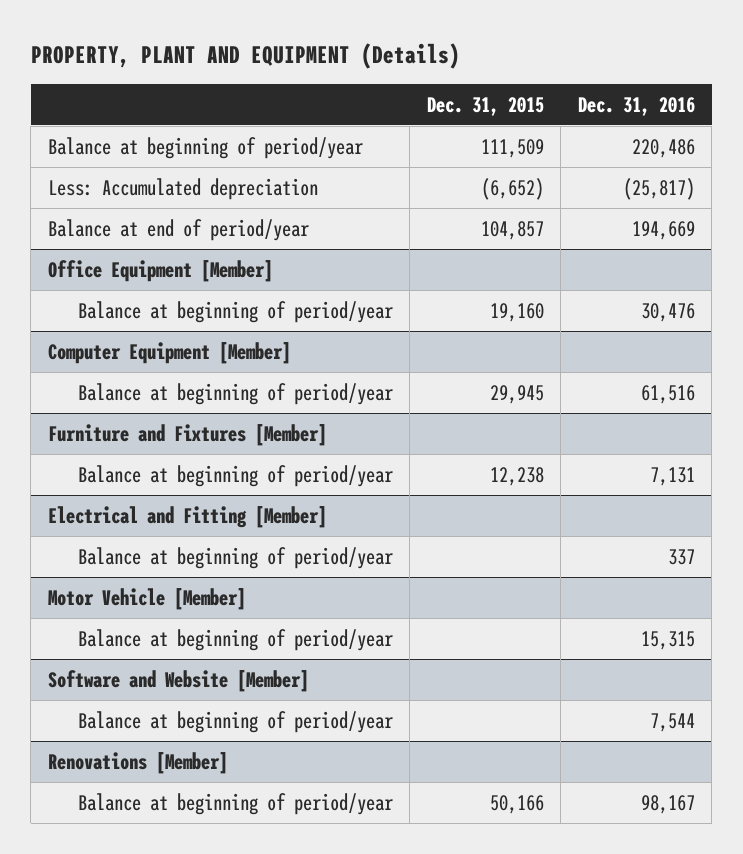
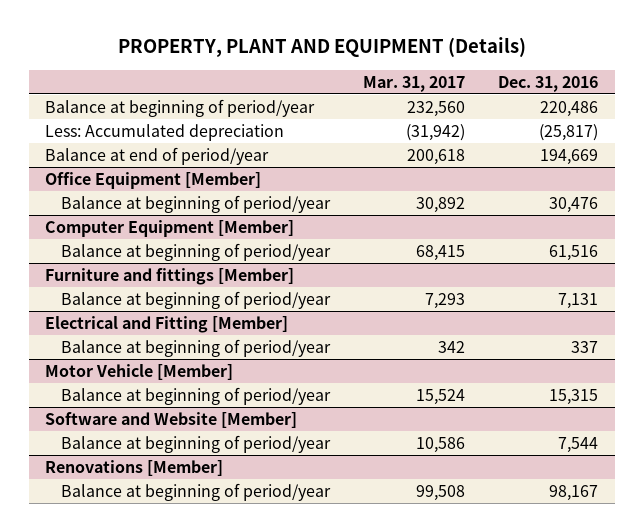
[426,96,544,116] Dec. 31, 2015 -> none
none -> [362,75,465,92] Mar. 31, 2017
[47,423,327,446] Furniture and Fixtures [Member] -> [45,267,295,285] Furniture and fittings [Member]

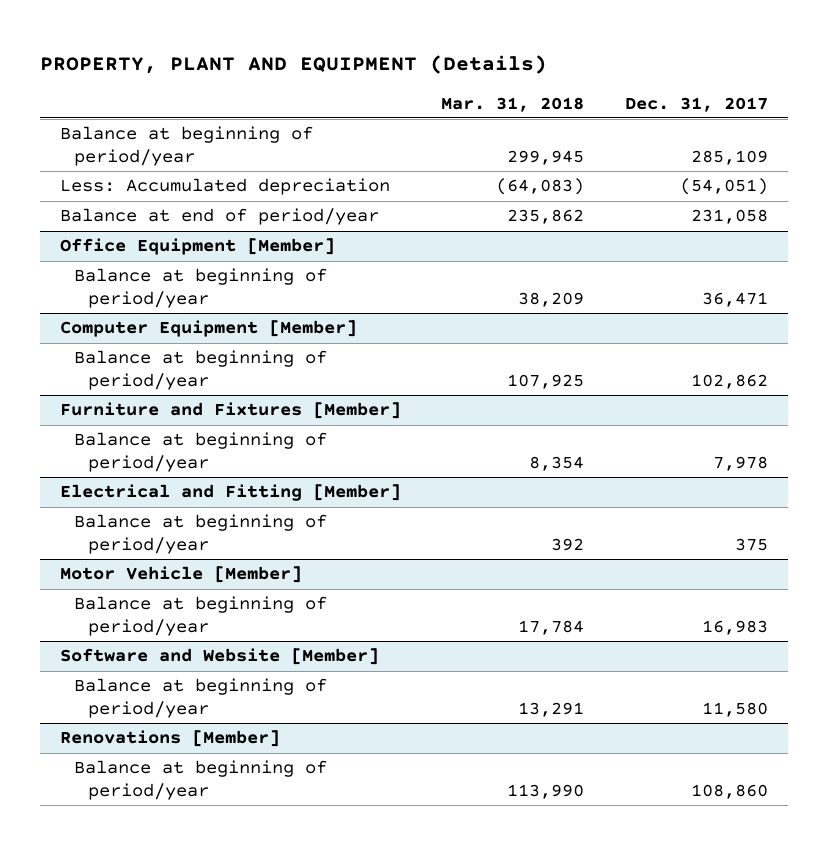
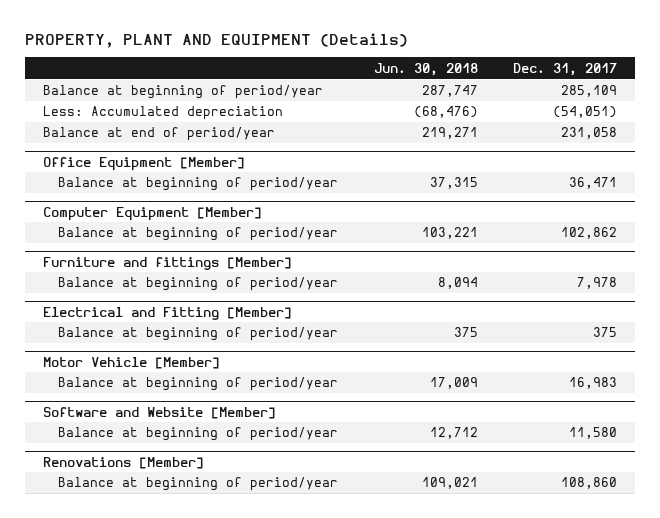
[441,96,585,112] Mar. 31, 2018 -> none
none -> [373,62,478,76] Jun. 30, 2018
[60,402,402,420] Furniture and Fixtures [Member] -> [42,256,292,270] Furniture and fittings [Member]

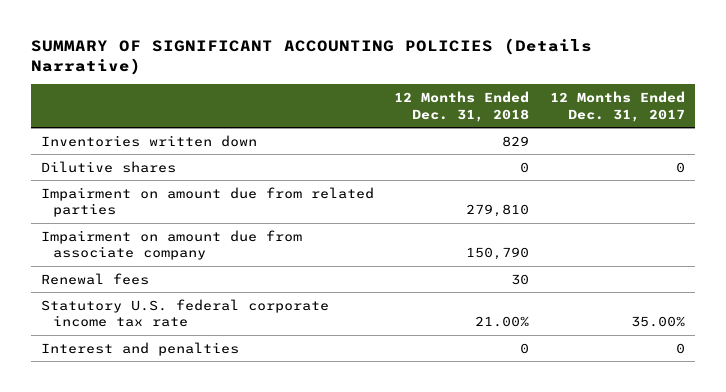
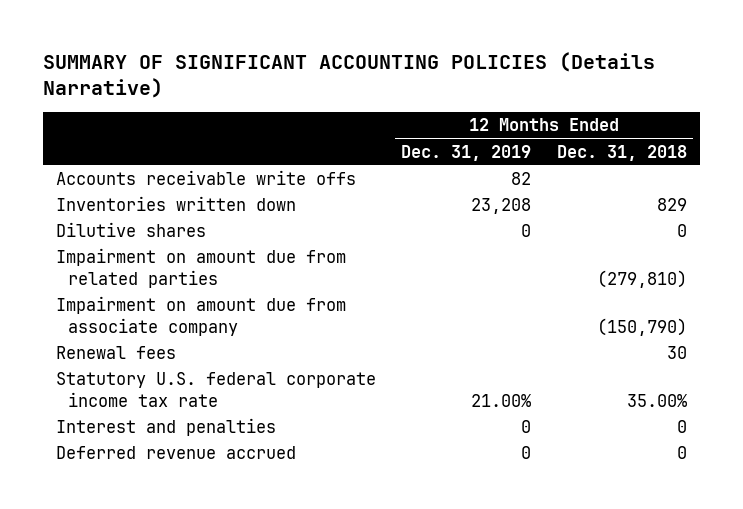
[549,90,685,122] 12 Months Ended Dec. 31, 2017 -> none
none -> [401,144,532,161] Dec. 31, 2019
none -> [55,170,356,186] Accounts receivable write offs
[466,204,530,218] 279,810 -> [596,269,687,288] (279,810)
[466,247,530,261] 150,790 -> [596,317,687,336] (150,790)
[475,316,530,328] 21.00% -> [626,393,687,407] 35.00%
none -> [55,446,296,460] Deferred revenue accrued

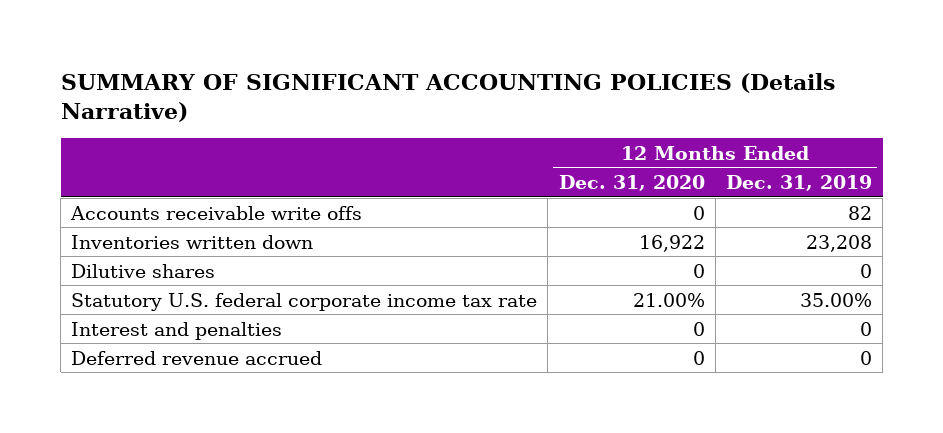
[556,144,687,161] Dec. 31, 2018 -> none
none -> [558,174,705,191] Dec. 31, 2020
[55,248,346,288] Impairment on amount due from related parties -> none
[55,296,346,336] Impairment on amount due from associate company -> none
[55,346,176,360] Renewal fees -> none
[471,393,532,407] 21.00% -> [799,292,872,307] 35.00%

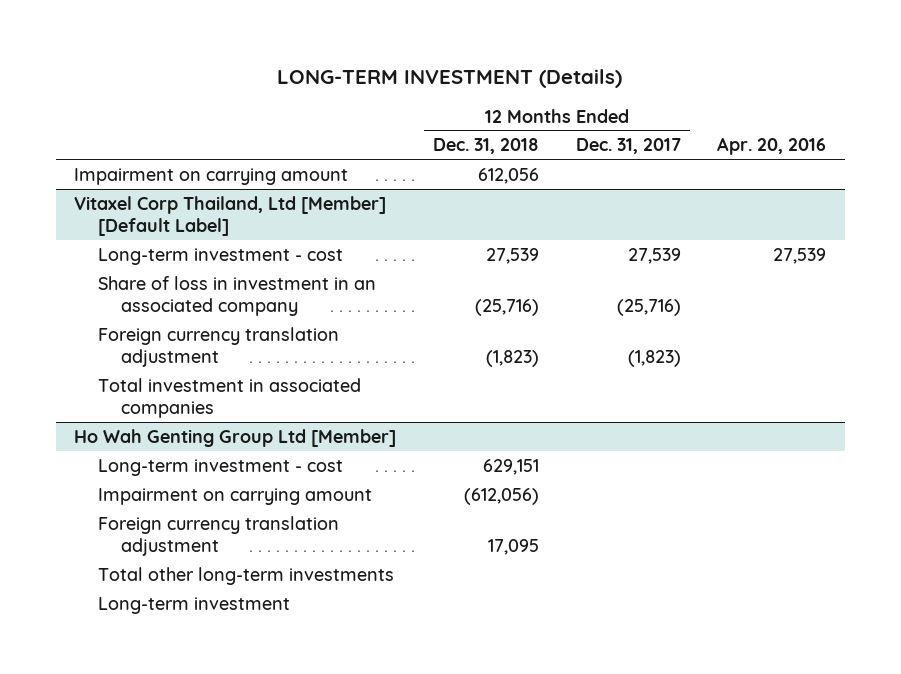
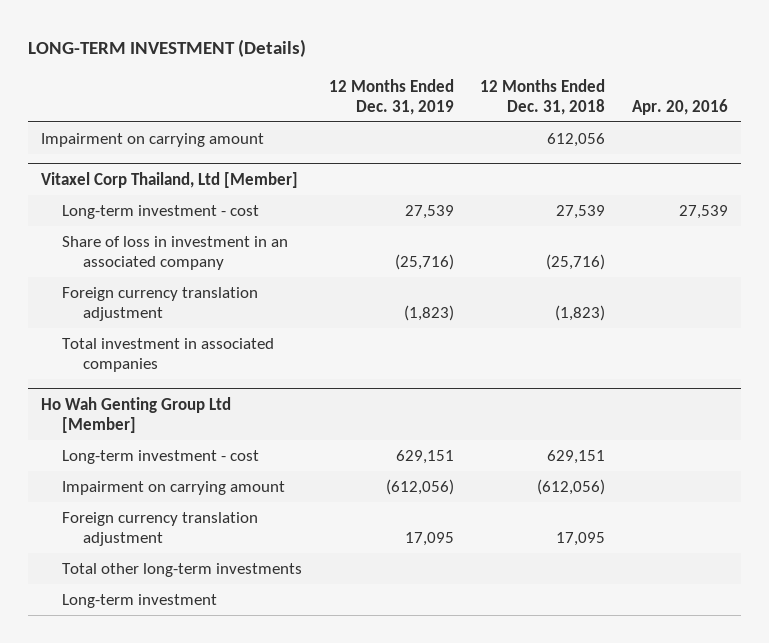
[575,138,681,155] Dec. 31, 2017 -> none
none -> [328,79,454,115] 12 Months Ended Dec. 31, 2019
[74,195,387,237] Vitaxel Corp Thailand, Ltd [Member] [Default Label] -> [41,171,299,188] Vitaxel Corp Thailand, Ltd [Member]

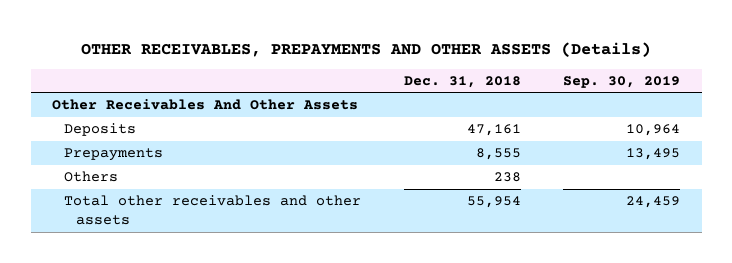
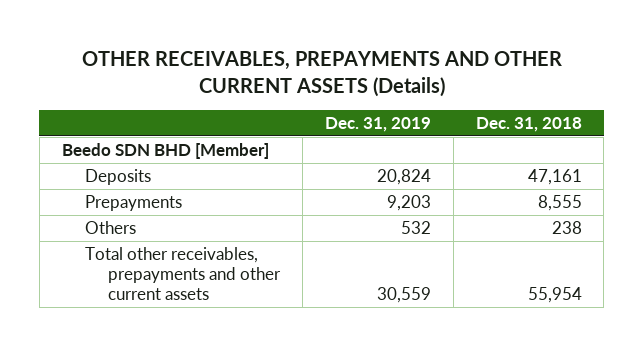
[81,41,652,57] OTHER RECEIVABLES, PREPAYMENTS AND OTHER ASSETS (Details) -> [81,50,562,97] OTHER RECEIVABLES, PREPAYMENTS AND OTHER CURRENT ASSETS (Details)
[563,75,681,88] Sep. 30, 2019 -> none
none -> [324,117,431,133] Dec. 31, 2019
[51,99,358,111] Other Receivables And Other Assets -> none
none -> [61,143,269,160] Beedo SDN BHD [Member]
[63,195,361,226] Total other receivables and other assets -> [84,247,281,301] Total other receivables, prepayments and other current assets

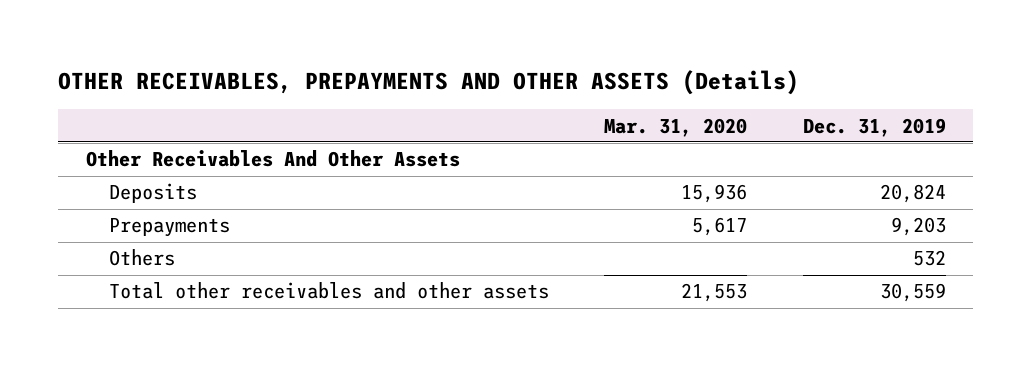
[81,50,562,97] OTHER RECEIVABLES, PREPAYMENTS AND OTHER CURRENT ASSETS (Details) -> [57,70,799,96] OTHER RECEIVABLES, PREPAYMENTS AND OTHER ASSETS (Details)
[475,117,582,133] Dec. 31, 2018 -> none
none -> [604,117,748,137] Mar. 31, 2020
[61,143,269,160] Beedo SDN BHD [Member] -> none
none -> [85,150,460,168] Other Receivables And Other Assets
[84,247,281,301] Total other receivables, prepayments and other current assets -> [108,282,549,300] Total other receivables and other assets

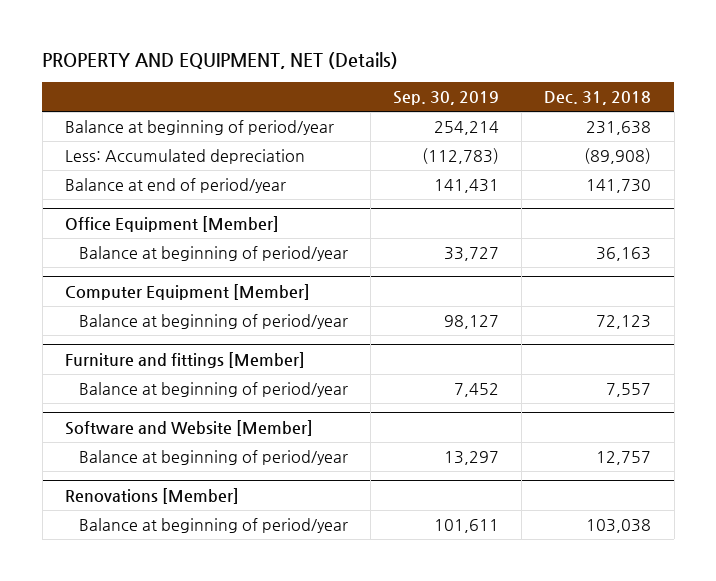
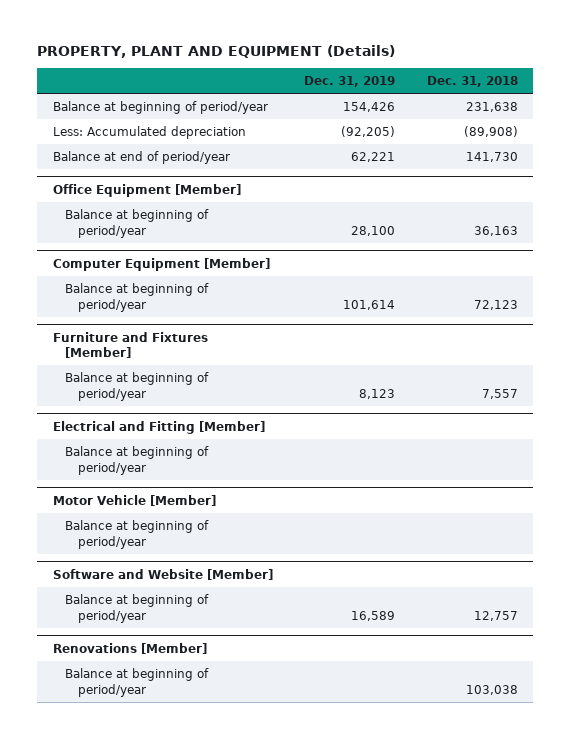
[42,52,399,70] PROPERTY AND EQUIPMENT, NET (Details) -> [36,44,395,58] PROPERTY, PLANT AND EQUIPMENT (Details)
[393,90,500,105] Sep. 30, 2019 -> none
none -> [304,76,396,88] Dec. 31, 2019
[64,351,305,368] Furniture and fittings [Member] -> [52,331,208,359] Furniture and Fixtures [Member]
none -> [52,420,265,434] Electrical and Fitting [Member]
none -> [65,446,210,475] Balance at beginning of period/year
none -> [52,494,216,506] Motor Vehicle [Member]
none -> [65,520,210,549] Balance at beginning of period/year

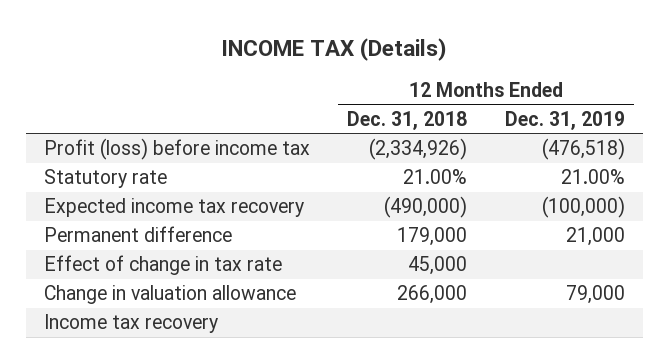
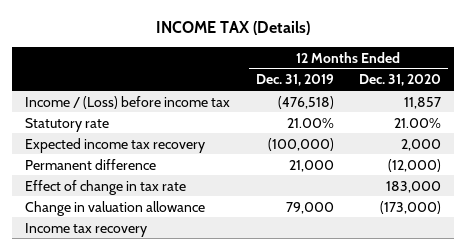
[347,110,468,130] Dec. 31, 2018 -> none
none -> [359,74,442,87] Dec. 31, 2020
[44,138,311,161] Profit (loss) before income tax -> [24,95,230,109] Income / (Loss) before income tax

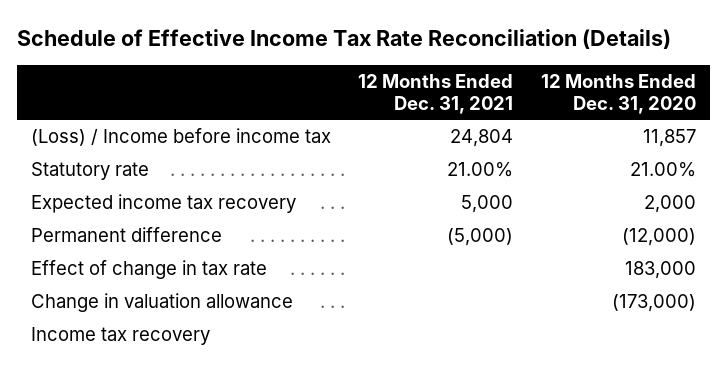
[156,21,311,36] INCOME TAX (Details) -> [17,29,672,50] Schedule of Effective Income Tax Rate Reconciliation (Details)
[255,74,334,87] Dec. 31, 2019 -> none
none -> [358,73,514,114] 12 Months Ended Dec. 31, 2021
[24,95,230,109] Income / (Loss) before income tax -> [30,128,331,147] (Loss) / Income before income tax

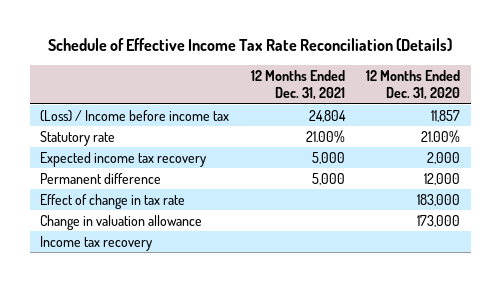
[447,228,514,247] (5,000) -> [311,172,345,185] 5,000
[621,228,696,247] (12,000) -> [423,172,460,185] 12,000
[611,294,696,313] (173,000) -> [416,214,460,227] 173,000

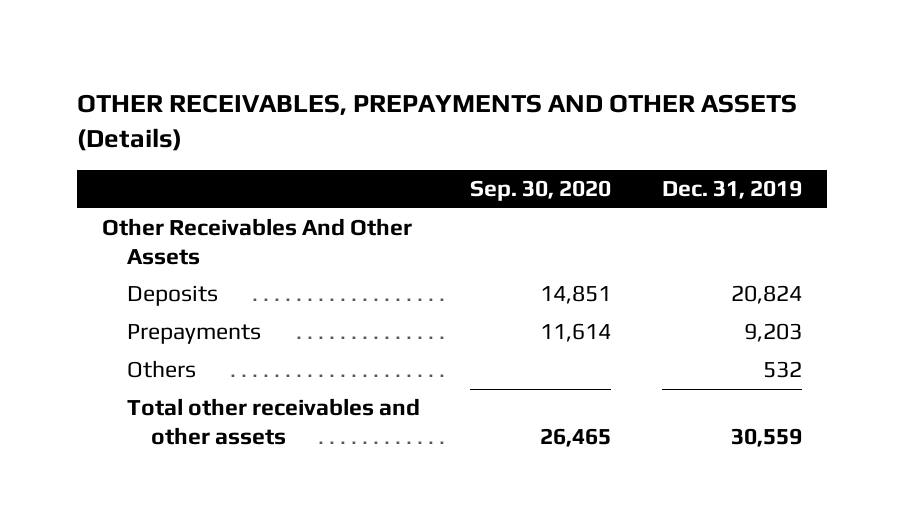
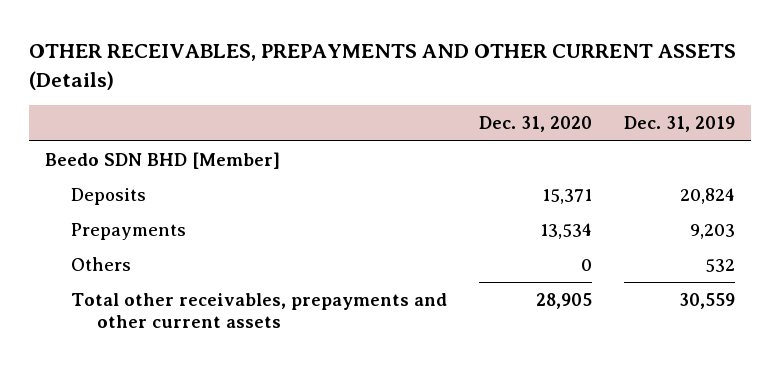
[76,94,797,152] OTHER RECEIVABLES, PREPAYMENTS AND OTHER ASSETS (Details) -> [29,44,737,90] OTHER RECEIVABLES, PREPAYMENTS AND OTHER CURRENT ASSETS (Details)
[470,180,612,202] Sep. 30, 2020 -> none
none -> [479,116,593,133] Dec. 31, 2020
[102,218,413,265] Other Receivables And Other Assets -> none
none -> [45,152,281,170] Beedo SDN BHD [Member]
[126,398,420,445] Total other receivables and other assets -> [71,293,448,328] Total other receivables, prepayments and other current assets

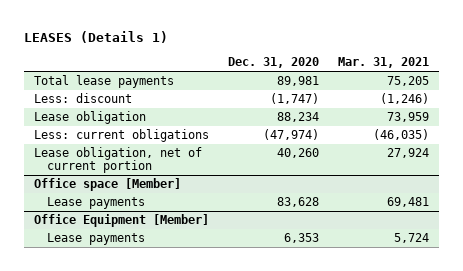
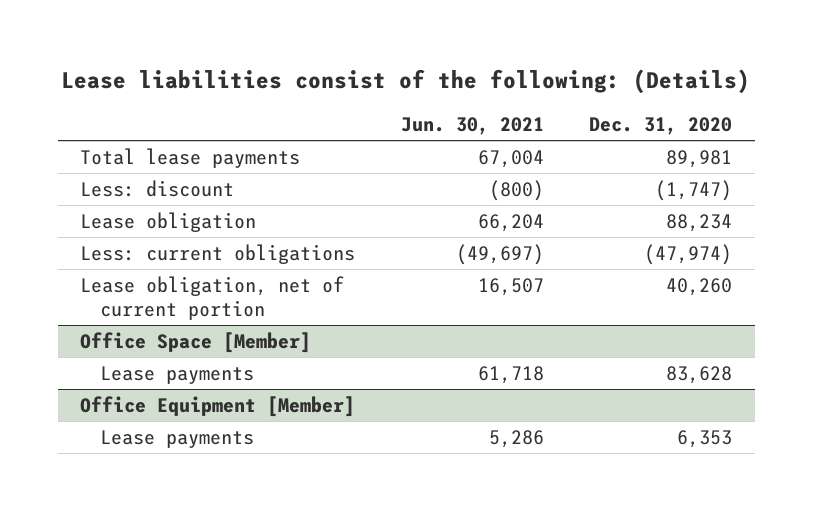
[24,31,169,44] LEASES (Details 1) -> [61,69,751,95] Lease liabilities consist of the following: (Details)
[338,57,430,69] Mar. 31, 2021 -> none
none -> [400,117,544,136] Jun. 30, 2021
[33,178,181,192] Office space [Member] -> [80,332,312,354] Office Space [Member]

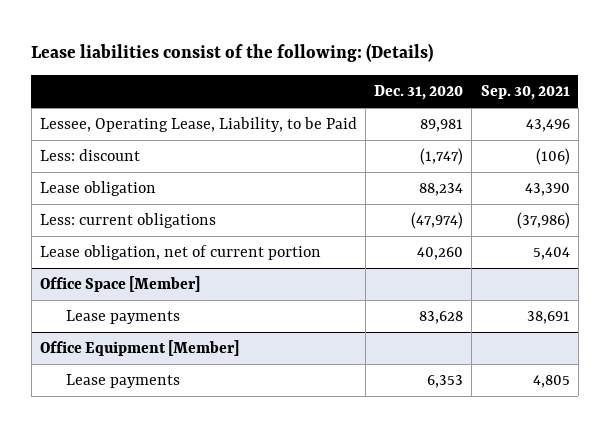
[400,117,544,136] Jun. 30, 2021 -> none
none -> [480,85,570,101] Sep. 30, 2021
[80,148,301,169] Total lease payments -> [39,116,357,132] Lessee, Operating Lease, Liability, to be Paid

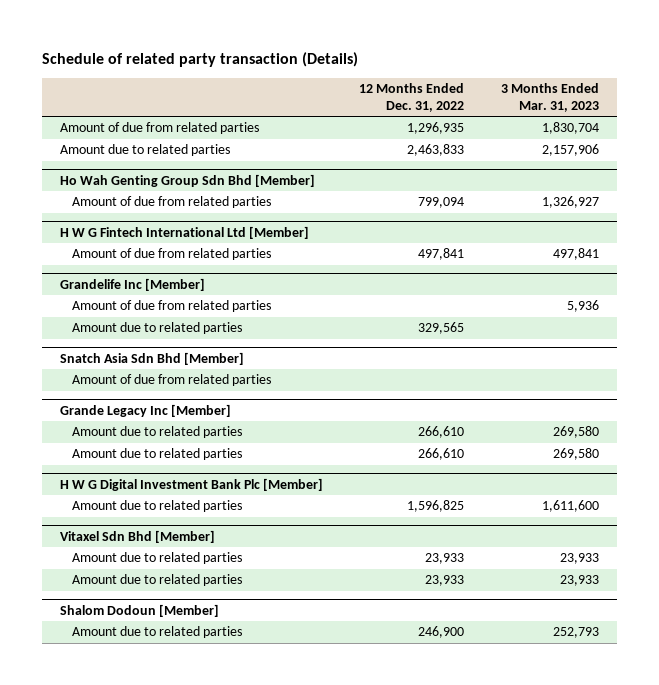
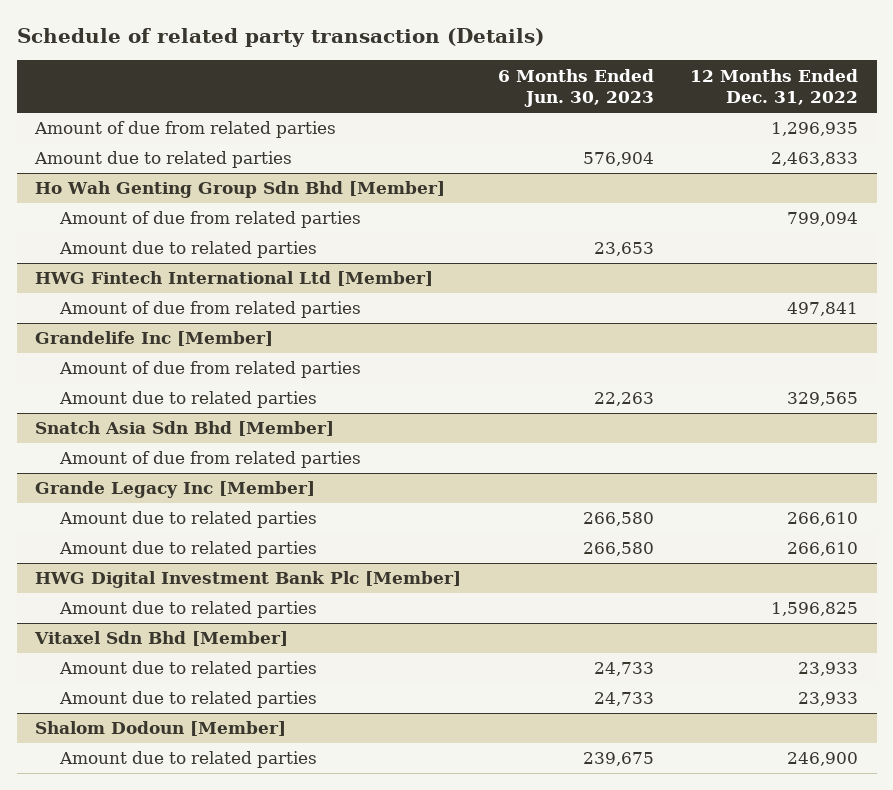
[500,83,599,113] 3 Months Ended Mar. 31, 2023 -> none
none -> [497,68,654,108] 6 Months Ended Jun. 30, 2023
none -> [59,241,318,259] Amount due to related parties
[59,225,309,239] H W G Fintech International Ltd [Member] -> [35,271,434,287] HWG Fintech International Ltd [Member]
[59,477,323,491] H W G Digital Investment Bank Plc [Member] -> [35,571,462,589] HWG Digital Investment Bank Plc [Member]

